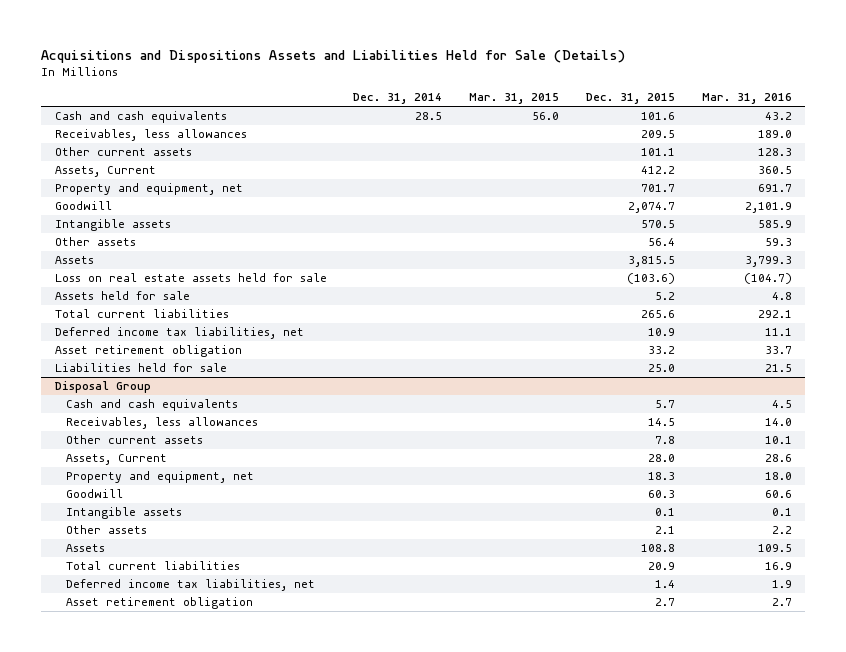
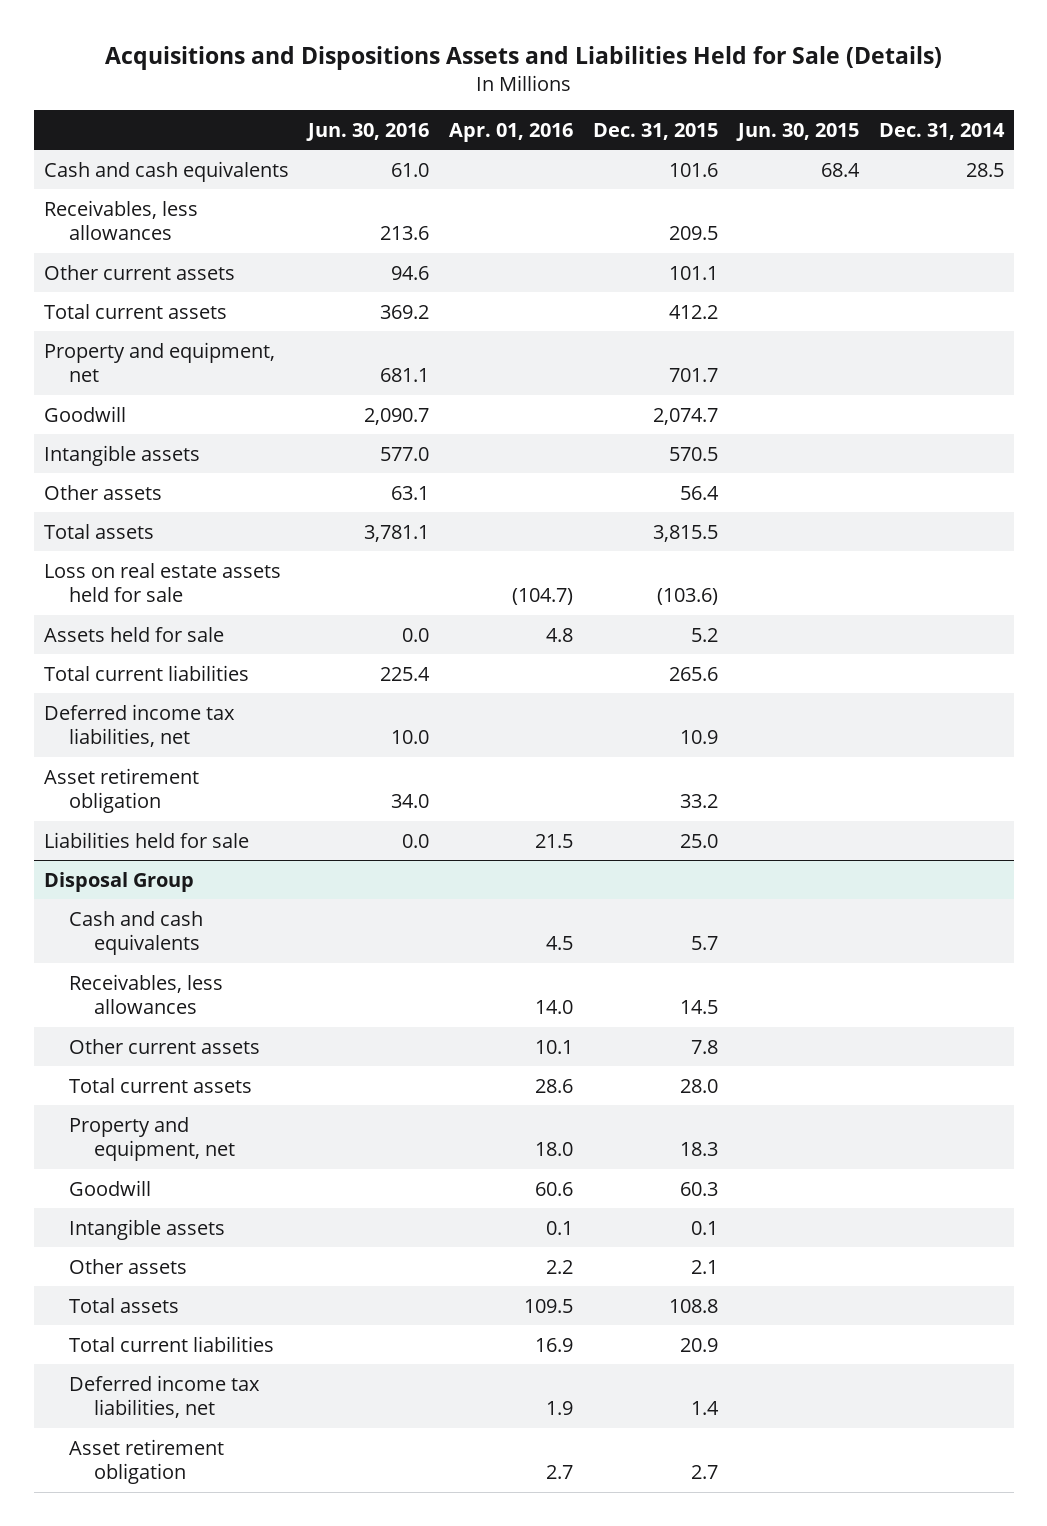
[469,93,560,105] Mar. 31, 2015 -> none
[701,93,792,105] Mar. 31, 2016 -> none
none -> [306,122,430,141] Jun. 30, 2016
none -> [449,122,574,142] Apr. 01, 2016
none -> [735,122,859,141] Jun. 30, 2015
[54,166,156,178] Assets, Current -> [43,303,227,319] Total current assets
[54,256,94,265] Assets -> [43,523,154,539] Total assets
[65,454,167,466] Assets, Current -> [68,1077,252,1093] Total current assets
[65,544,105,553] Assets -> [68,1297,179,1313] Total assets

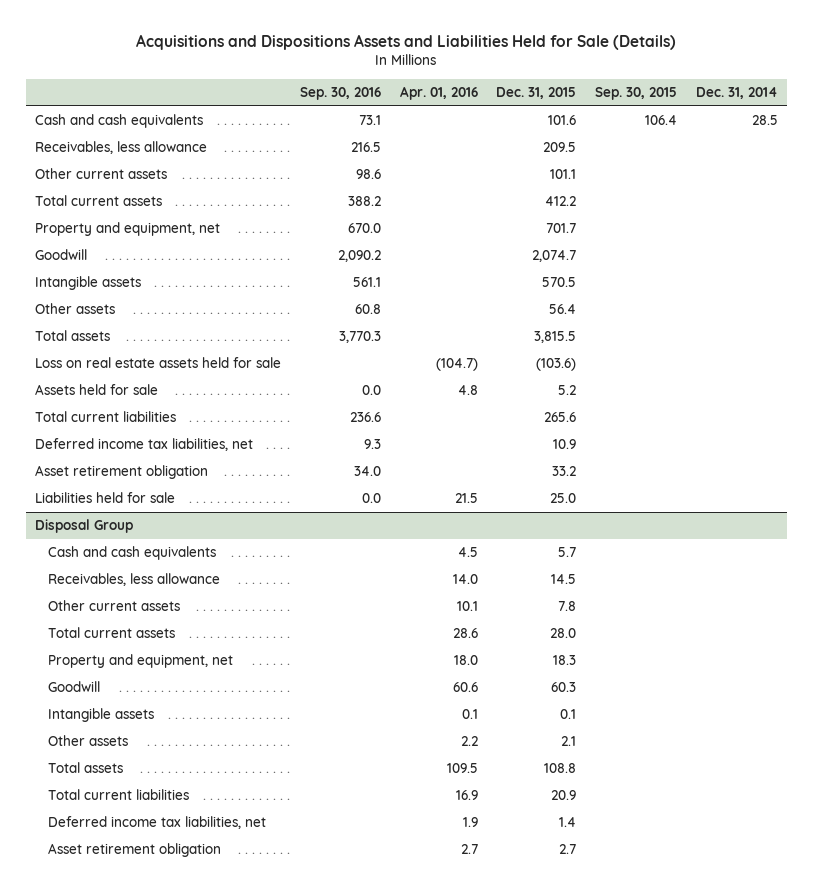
[306,122,430,141] Jun. 30, 2016 -> none
[735,122,859,141] Jun. 30, 2015 -> none
none -> [299,87,381,101] Sep. 30, 2016
none -> [595,87,678,101] Sep. 30, 2015
[43,199,198,241] Receivables, less allowances -> [34,141,207,155] Receivables, less allowance
[68,973,223,1015] Receivables, less allowances -> [47,573,220,587] Receivables, less allowance

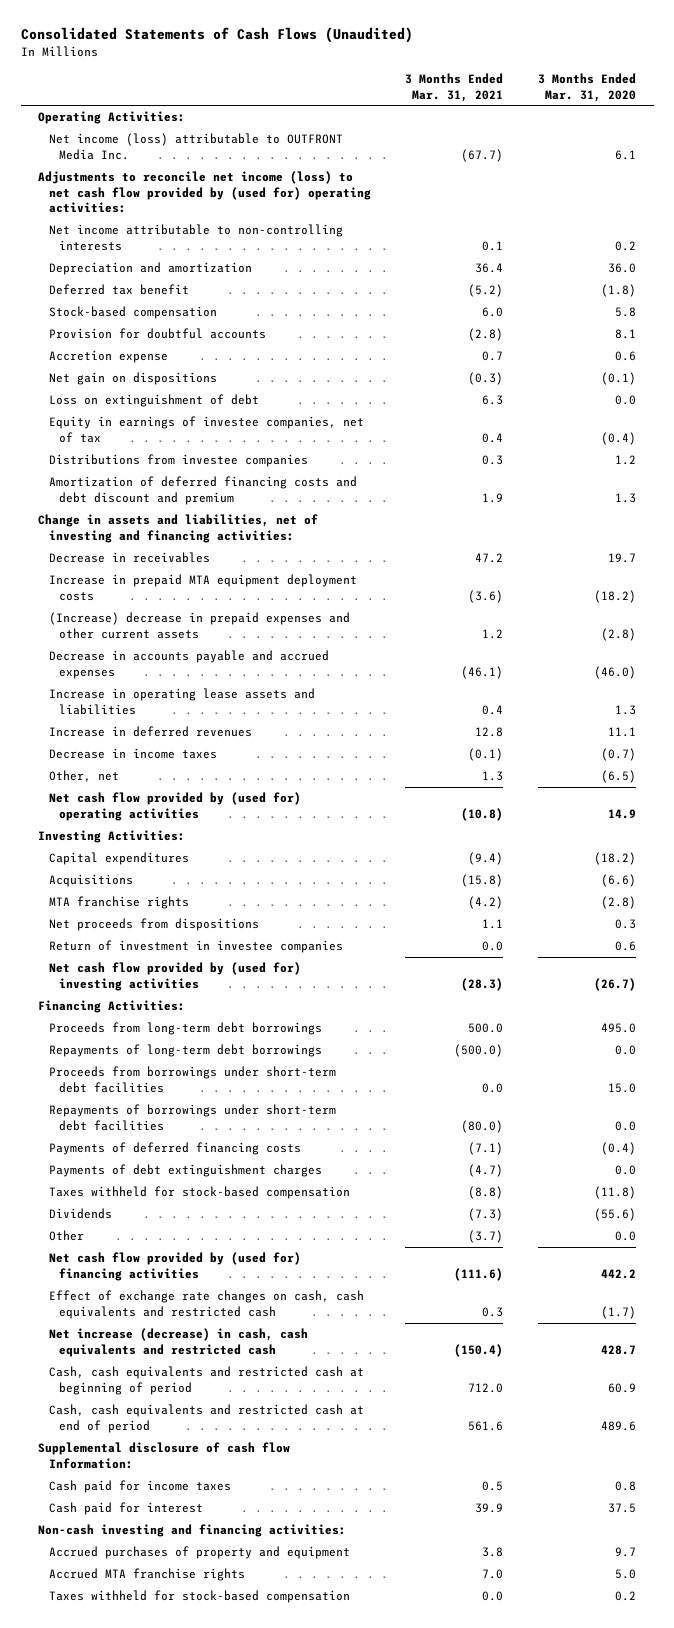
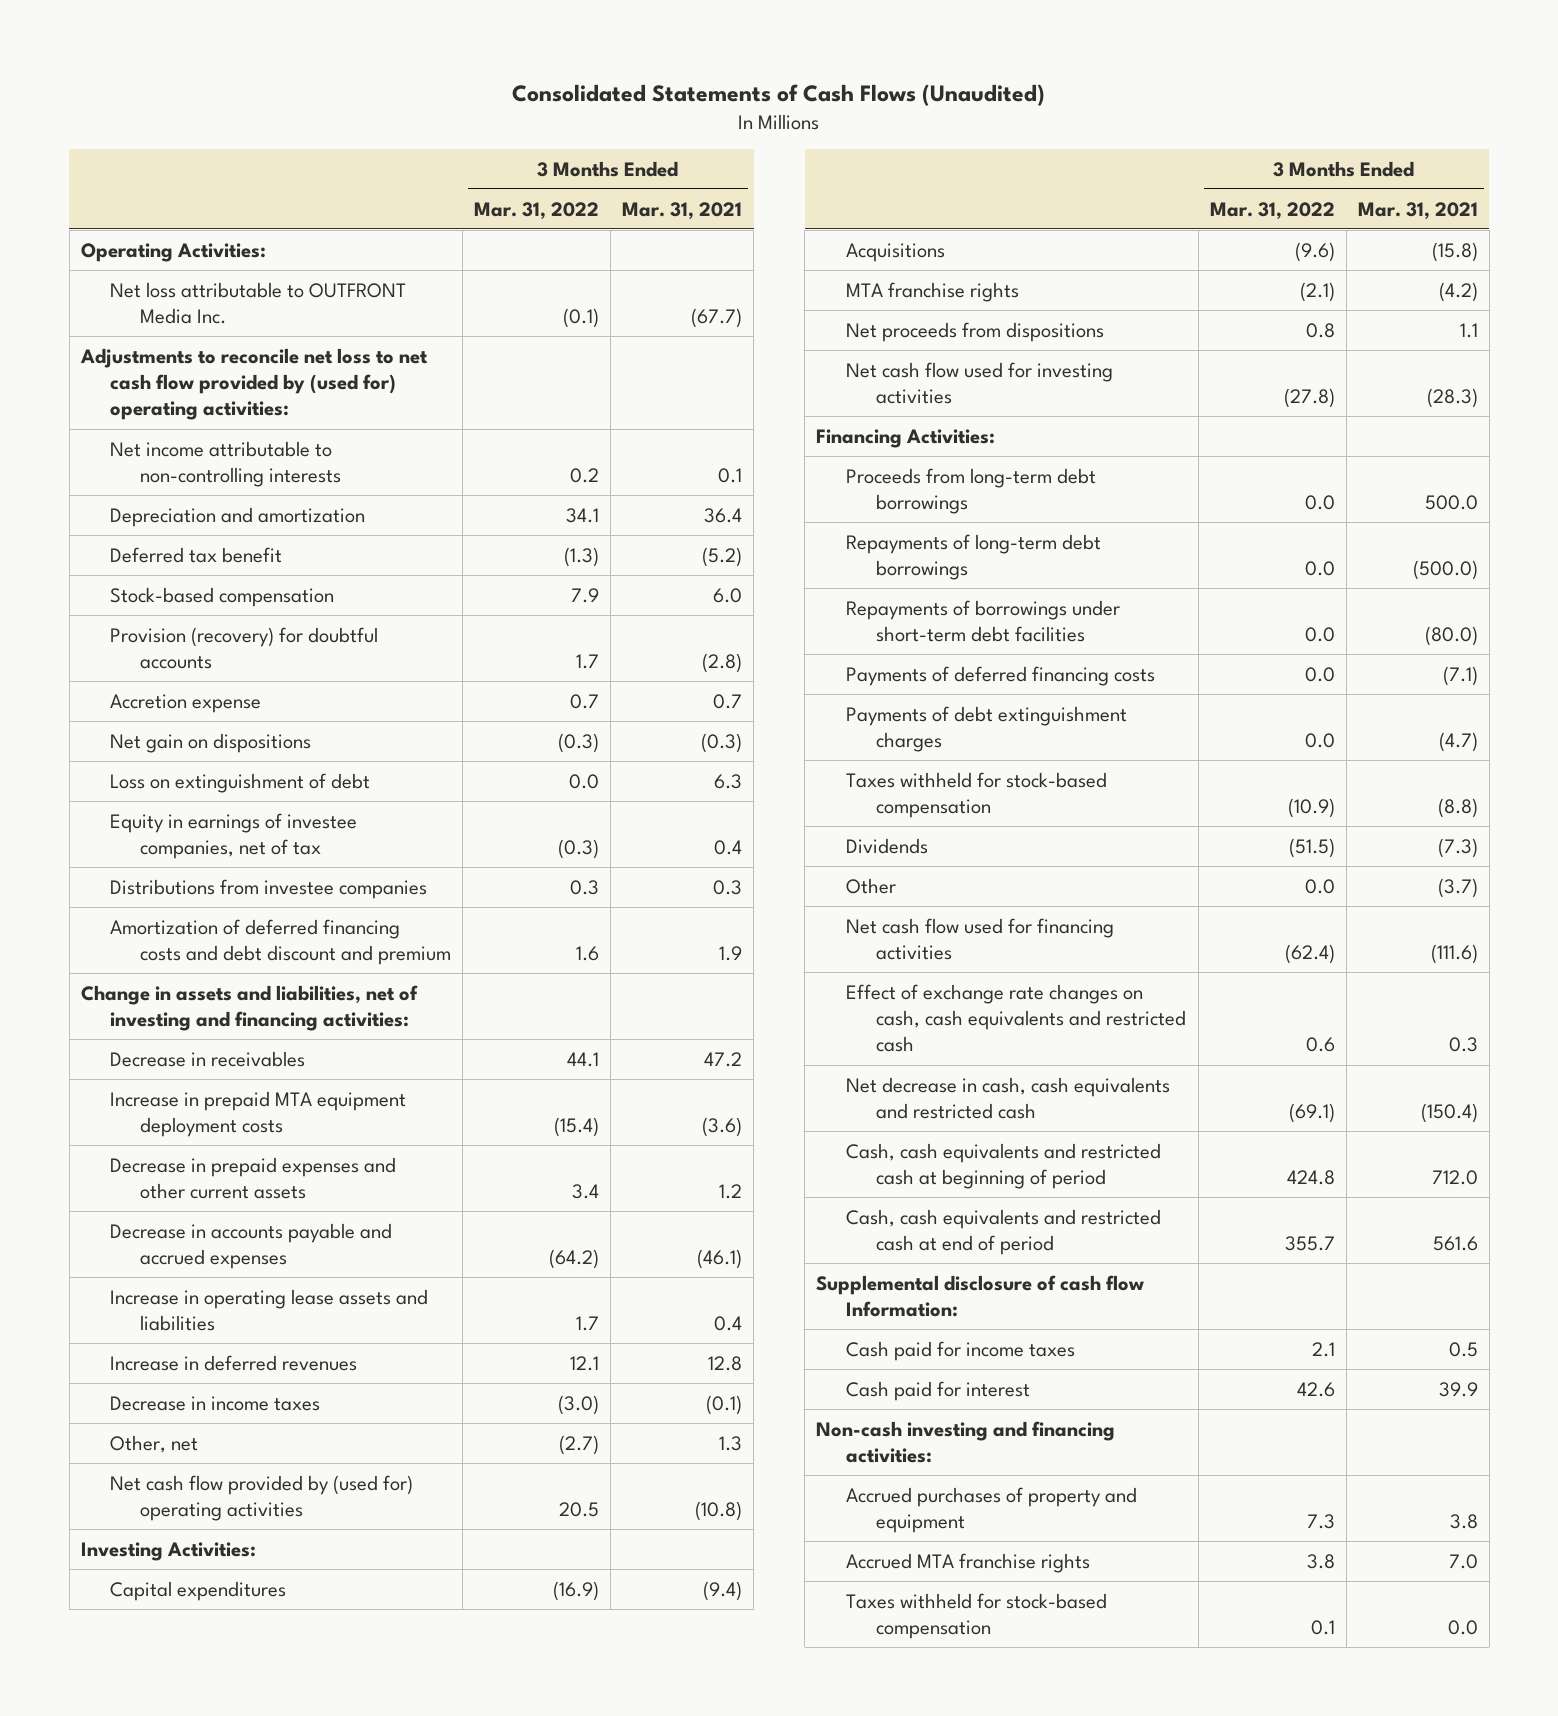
[538,73,637,102] 3 Months Ended Mar. 31, 2020 -> none
none -> [473,201,599,220] Mar. 31, 2022
[48,133,343,160] Net income (loss) attributable to OUTFRONT Media Inc. -> [110,281,407,325] Net loss attributable to OUTFRONT Media Inc.
[38,171,371,214] Adjustments to reconcile net income (loss) to net cash flow provided by (used for) operating activities: -> [79,347,428,421] Adjustments to reconcile net loss to net cash flow provided by (used for) operating activities:
[48,328,266,340] Provision for doubtful accounts -> [110,626,379,670] Provision (recovery) for doubtful accounts
[48,612,350,639] (Increase) decrease in prepaid expenses and other current assets -> [110,1156,397,1200] Decrease in prepaid expenses and other current assets
[48,940,343,954] Return of investment in investee companies -> none
[48,962,301,991] Net cash flow provided by (used for) investing activities -> [845,361,1113,405] Net cash flow used for investing activities
[48,1066,336,1093] Proceeds from borrowings under short-term debt facilities -> none
[48,1252,301,1281] Net cash flow provided by (used for) financing activities -> [845,917,1114,961] Net cash flow used for financing activities
[48,1328,308,1357] Net increase (decrease) in cash, cash equivalents and restricted cash -> [845,1076,1170,1120] Net decrease in cash, cash equivalents and restricted cash

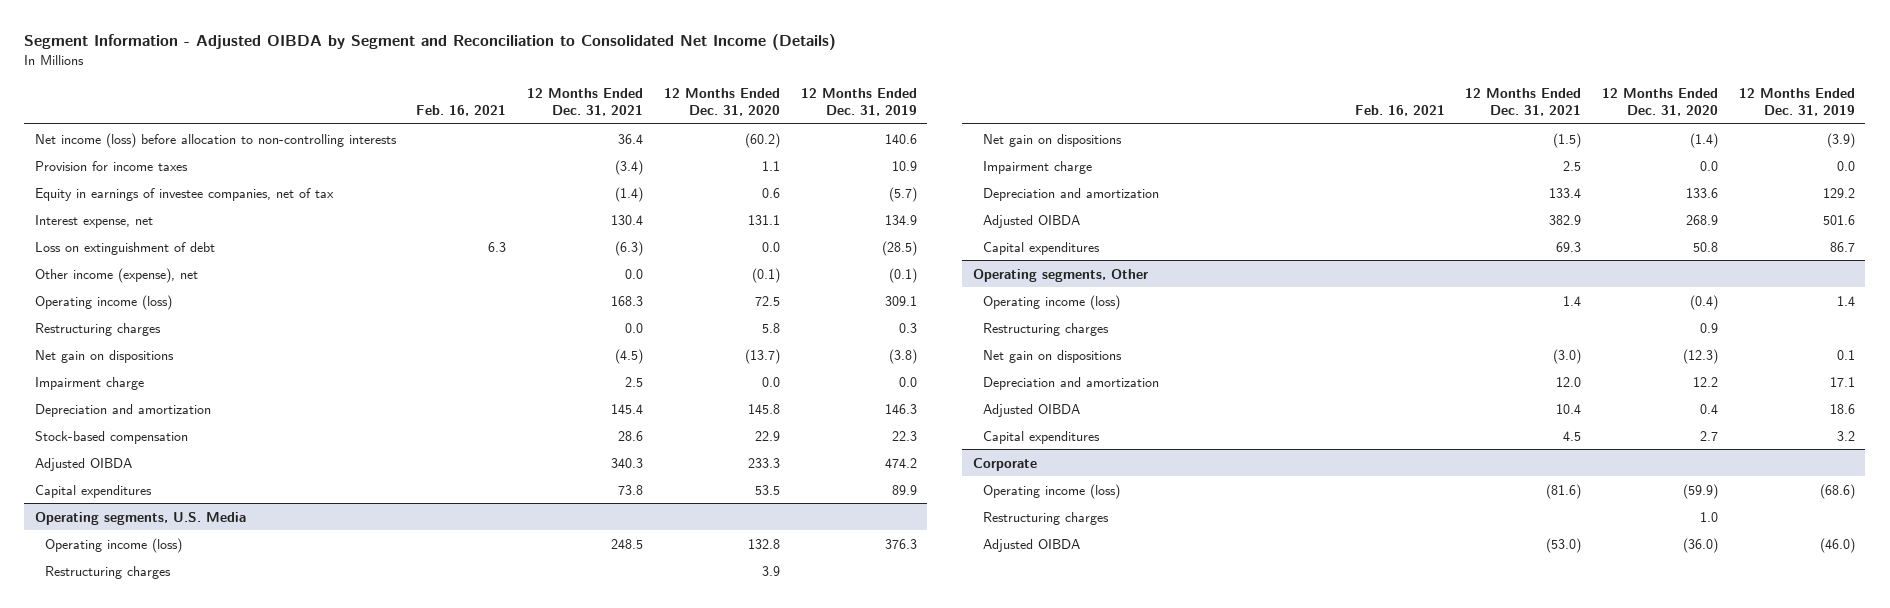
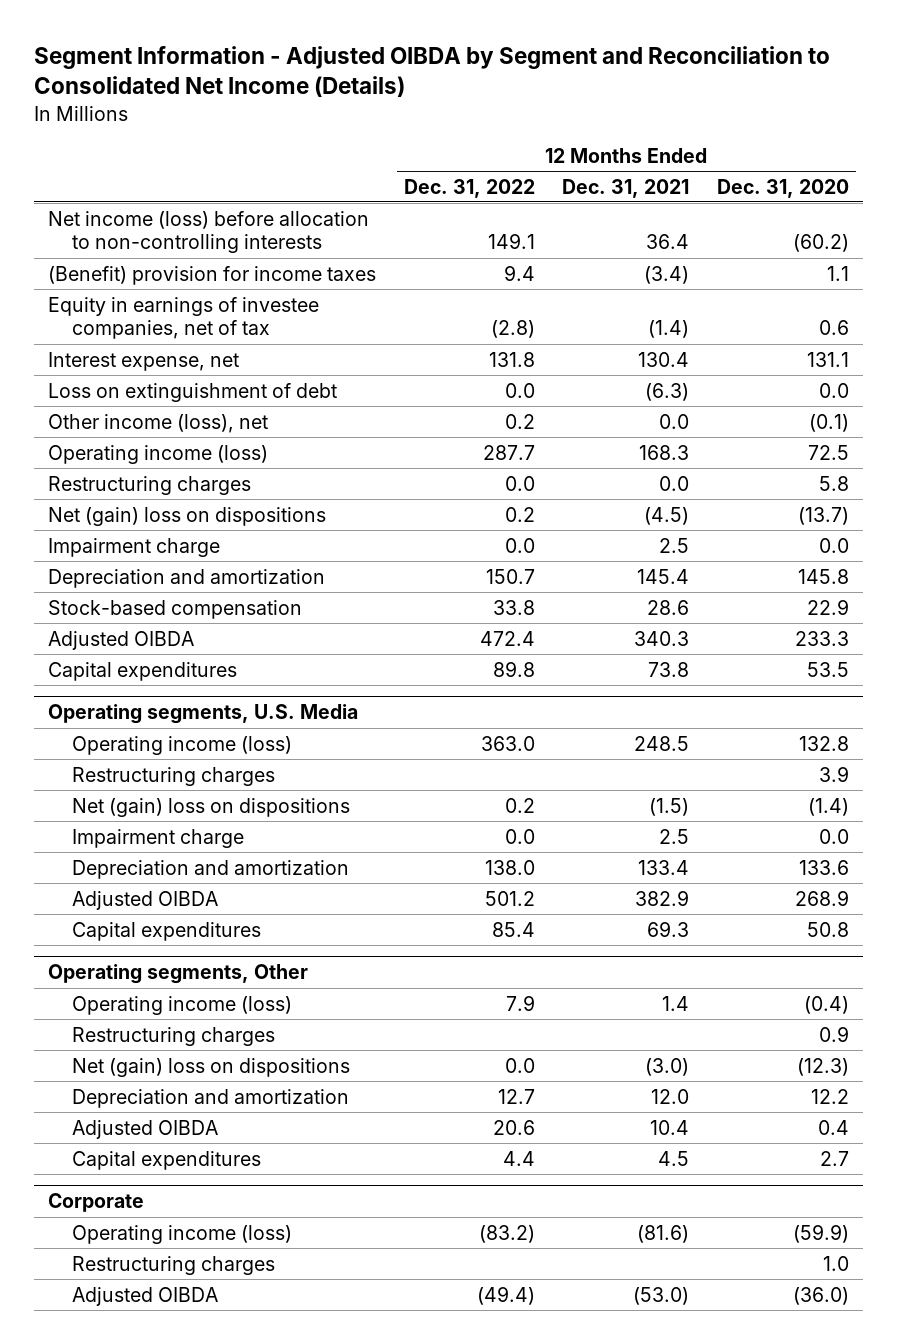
[416,105,507,117] Feb. 16, 2021 -> none
[800,87,917,117] 12 Months Ended Dec. 31, 2019 -> none
none -> [403,178,535,198] Dec. 31, 2022
[34,160,188,171] Provision for income taxes -> [47,265,376,285] (Benefit) provision for income taxes
[34,267,198,283] Other income (expense), net -> [47,413,268,433] Other income (loss), net
[34,349,174,363] Net gain on dispositions -> [47,506,326,526] Net (gain) loss on dispositions
[983,133,1123,147] Net gain on dispositions -> [71,797,350,817] Net (gain) loss on dispositions
[983,349,1123,363] Net gain on dispositions -> [71,1057,350,1077] Net (gain) loss on dispositions

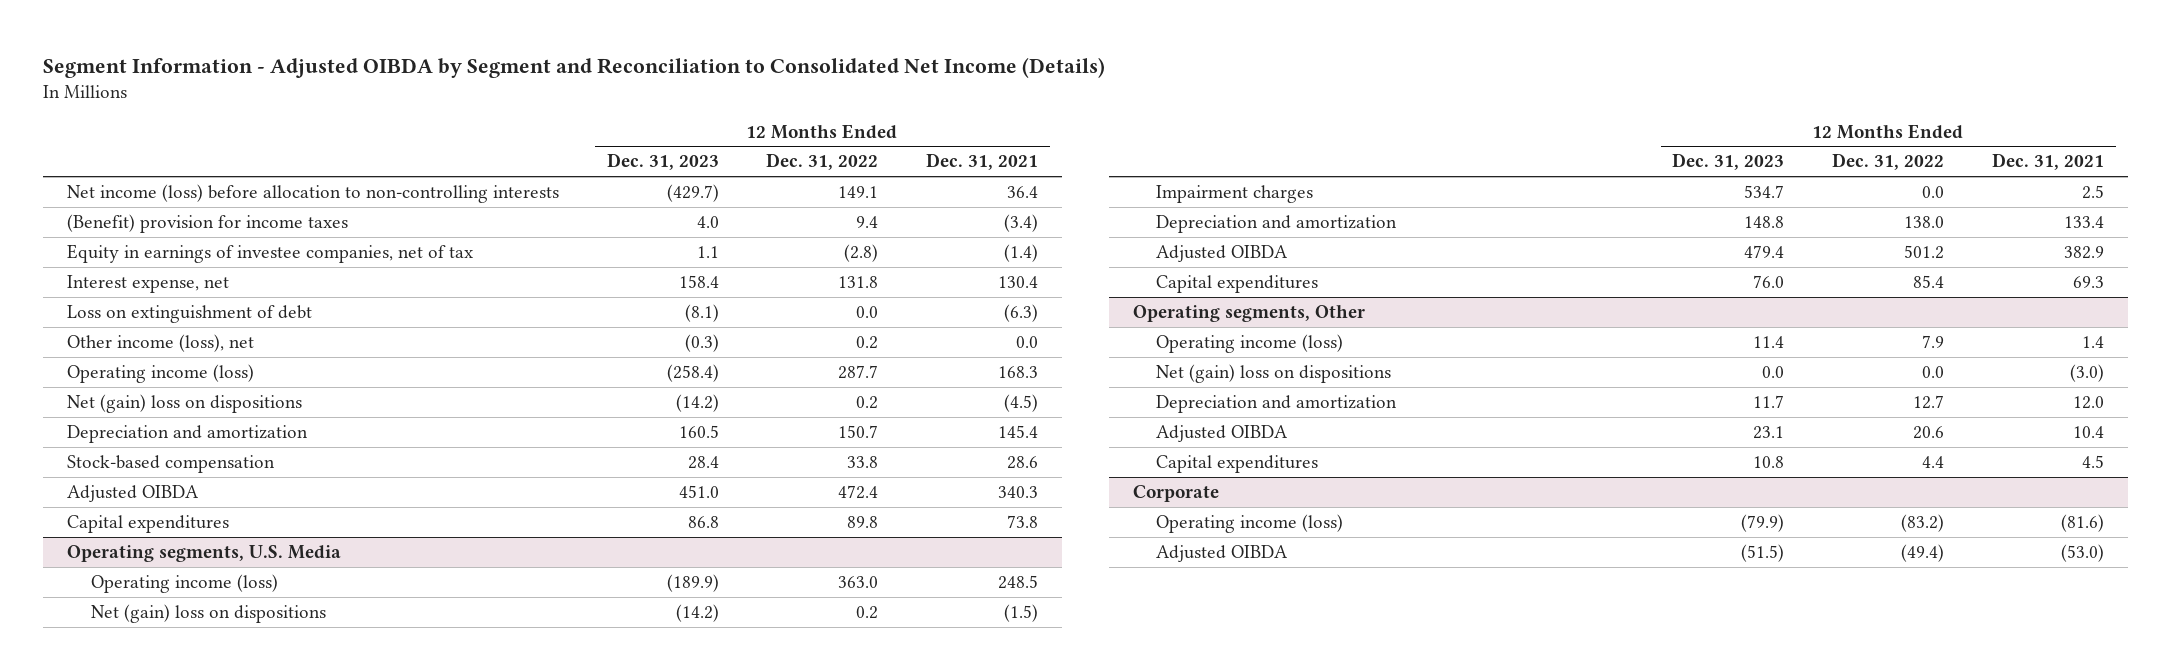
[717,178,850,198] Dec. 31, 2020 -> none
none -> [606,153,719,171] Dec. 31, 2023
[47,475,251,495] Restructuring charges -> none
[47,537,220,557] Impairment charge -> none
[71,766,275,786] Restructuring charges -> none
[71,828,244,848] Impairment charge -> none
none -> [1156,184,1314,203] Impairment charges
[71,1026,275,1046] Restructuring charges -> none
[71,1255,275,1275] Restructuring charges -> none

